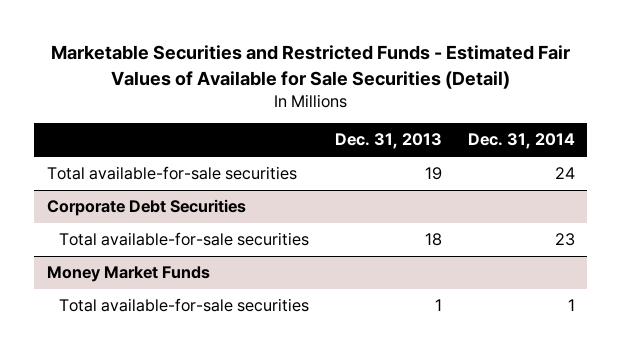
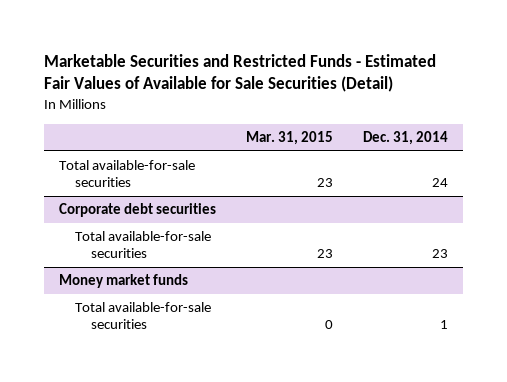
[334,133,442,150] Dec. 31, 2013 -> none
none -> [246,130,334,145] Mar. 31, 2015
[47,199,247,217] Corporate Debt Securities -> [59,203,217,218] Corporate debt securities
[47,266,211,283] Money Market Funds -> [59,274,189,289] Money market funds

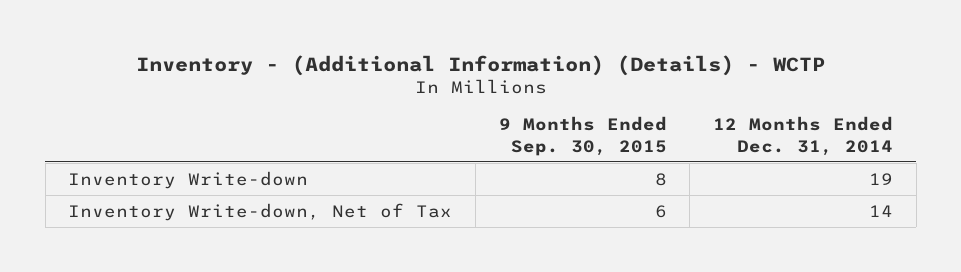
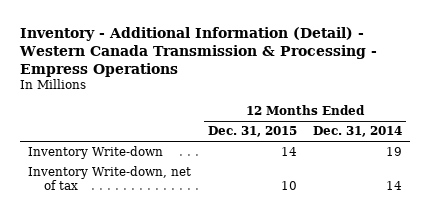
[135,54,825,76] Inventory - (Additional Information) (Details) - WCTP -> [19,27,378,77] Inventory - Additional Information (Detail) - Western Canada Transmission & Processing - Empress Operations
[498,116,667,156] 9 Months Ended Sep. 30, 2015 -> none
none -> [207,126,297,138] Dec. 31, 2015
[68,202,453,221] Inventory Write-down, Net of Tax -> [28,166,192,190] Inventory Write-down, net of tax

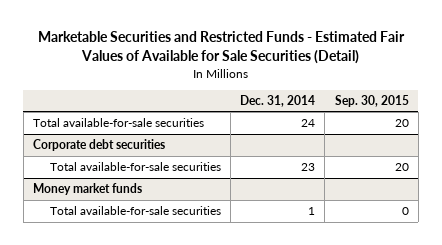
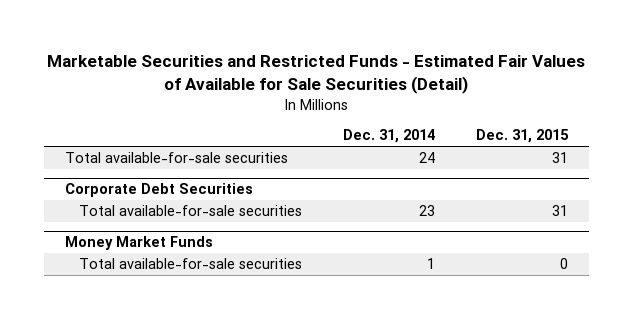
[334,94,409,107] Sep. 30, 2015 -> none
none -> [475,129,569,144] Dec. 31, 2015
[33,139,166,152] Corporate debt securities -> [65,183,254,198] Corporate Debt Securities
[33,183,143,196] Money market funds -> [65,236,214,251] Money Market Funds

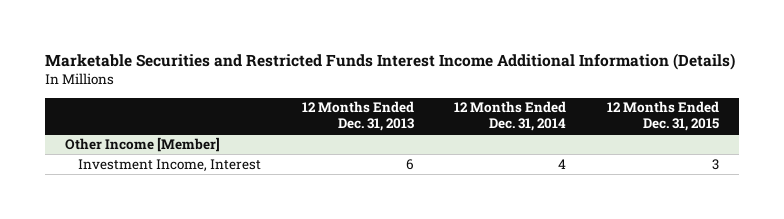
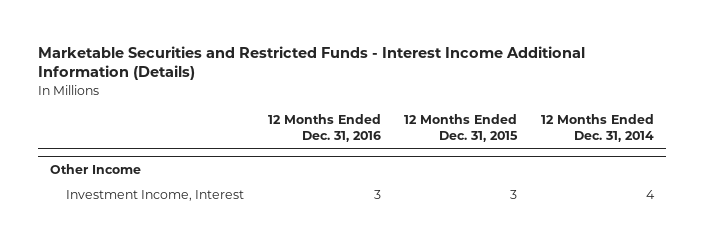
[44,52,735,70] Marketable Securities and Restricted Funds Interest Income Additional Information (Details) -> [37,45,585,81] Marketable Securities and Restricted Funds - Interest Income Additional Information (Details)
[301,101,414,132] 12 Months Ended Dec. 31, 2013 -> none
none -> [267,114,381,143] 12 Months Ended Dec. 31, 2016
[65,136,221,152] Other Income [Member] -> [49,163,141,174] Other Income

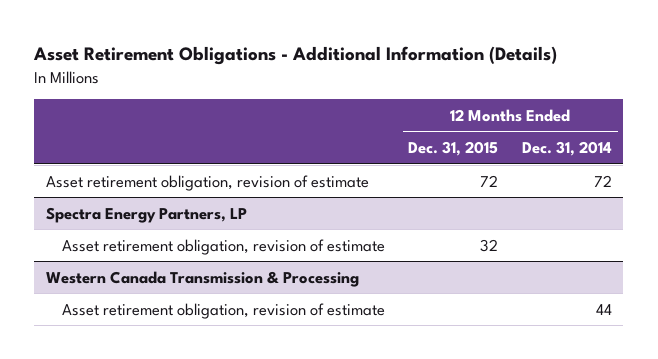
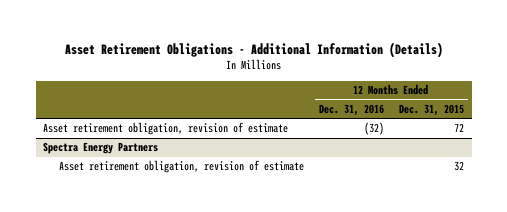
[521,141,612,157] Dec. 31, 2014 -> none
none -> [318,104,384,117] Dec. 31, 2016
[46,206,248,223] Spectra Energy Partners, LP -> [43,142,159,155] Spectra Energy Partners
[46,270,360,287] Western Canada Transmission & Processing -> none
[62,302,386,319] Asset retirement obligation, revision of estimate -> none

